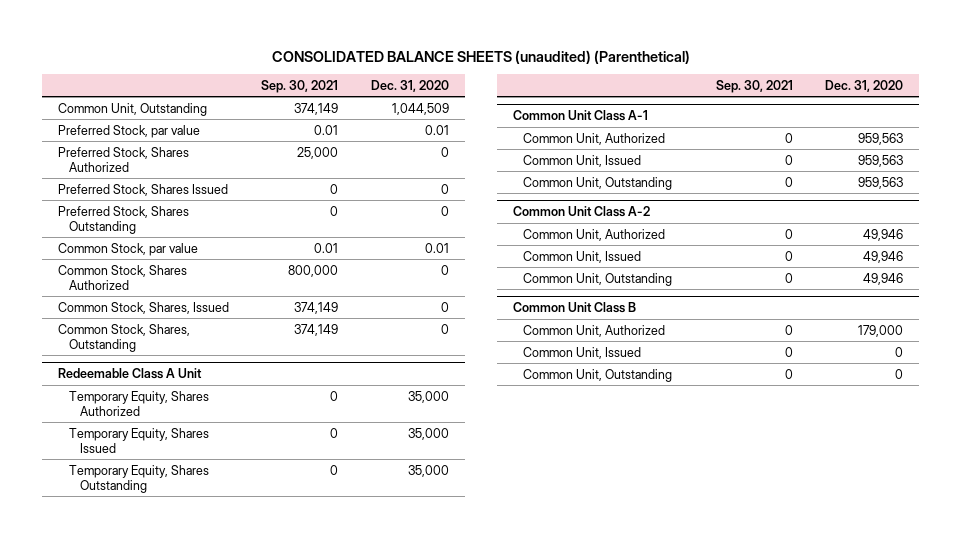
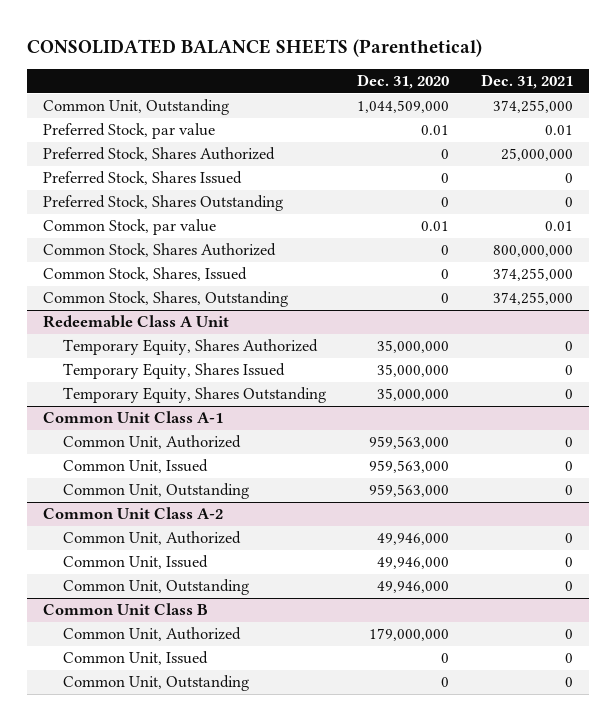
[271,49,690,64] CONSOLIDATED BALANCE SHEETS (unaudited) (Parenthetical) -> [27,38,483,57] CONSOLIDATED BALANCE SHEETS (Parenthetical)
[261,79,339,93] Sep. 30, 2021 -> none
none -> [480,74,573,90] Dec. 31, 2021
[391,102,449,115] 1,044,509 -> [357,100,450,114] 1,044,509,000
[407,390,449,403] 35,000 -> [377,340,450,354] 35,000,000
[407,427,449,440] 35,000 -> [377,364,450,378] 35,000,000
[407,464,449,477] 35,000 -> [377,388,450,402] 35,000,000
[858,132,904,145] 959,563 -> [369,436,450,450] 959,563,000
[858,154,904,167] 959,563 -> [369,460,450,474] 959,563,000
[858,176,904,189] 959,563 -> [369,484,450,498] 959,563,000
[863,228,904,241] 49,946 -> [377,533,450,546] 49,946,000
[863,250,904,263] 49,946 -> [377,557,450,570] 49,946,000
[863,272,904,285] 49,946 -> [377,581,450,594] 49,946,000
[858,324,904,337] 179,000 -> [369,628,450,642] 179,000,000

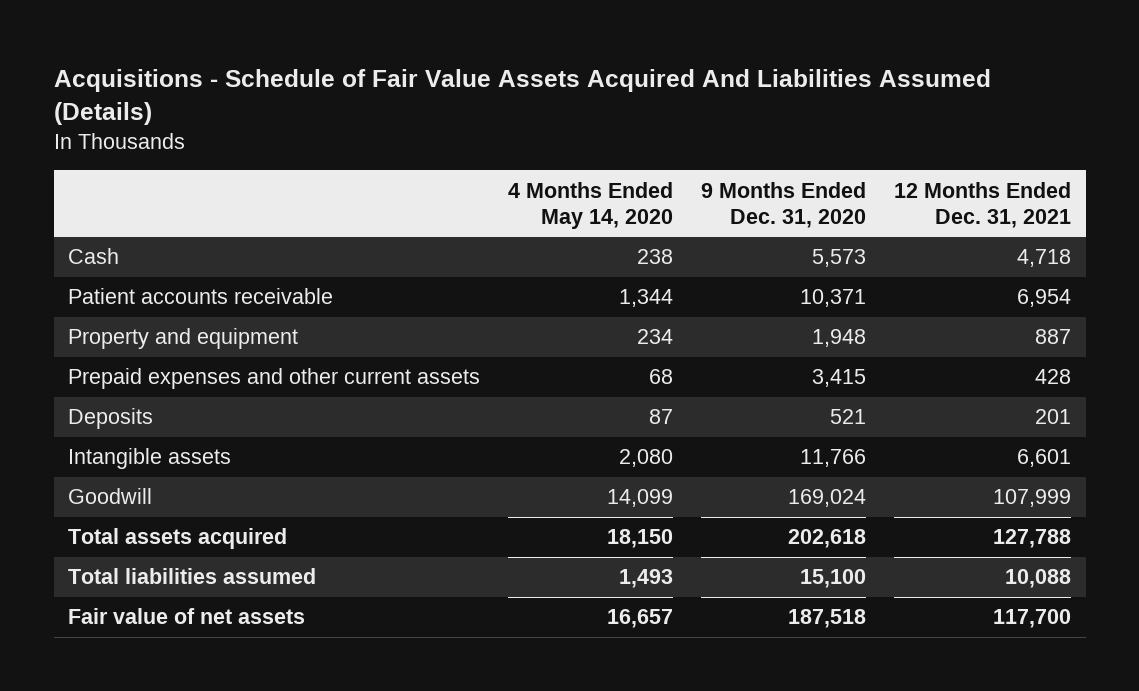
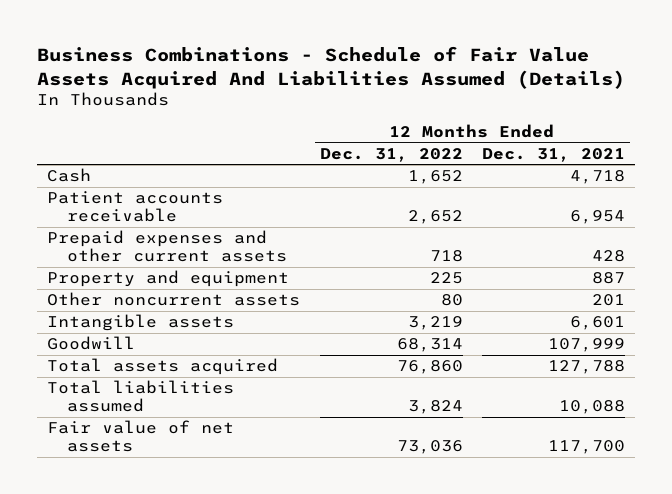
[53,69,991,126] Acquisitions - Schedule of Fair Value Assets Acquired And Liabilities Assumed (Details) -> [37,45,626,89] Business Combinations - Schedule of Fair Value Assets Acquired And Liabilities Assumed (Details)
[508,181,674,229] 4 Months Ended May 14, 2020 -> none
[701,181,867,228] 9 Months Ended Dec. 31, 2020 -> none
none -> [319,147,463,162] Dec. 31, 2022
[68,408,154,430] Deposits -> none
[68,328,299,350] Property and equipment -> [46,270,289,288] Property and equipment
none -> [46,292,300,307] Other noncurrent assets

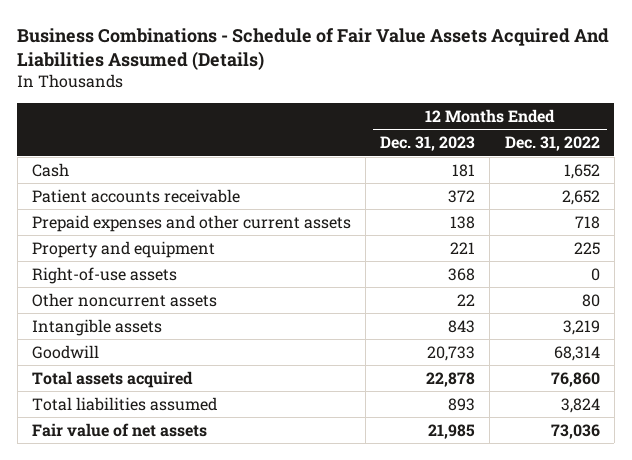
[482,147,626,162] Dec. 31, 2021 -> none
none -> [380,136,476,152] Dec. 31, 2023
none -> [31,266,177,284] Right-of-use assets

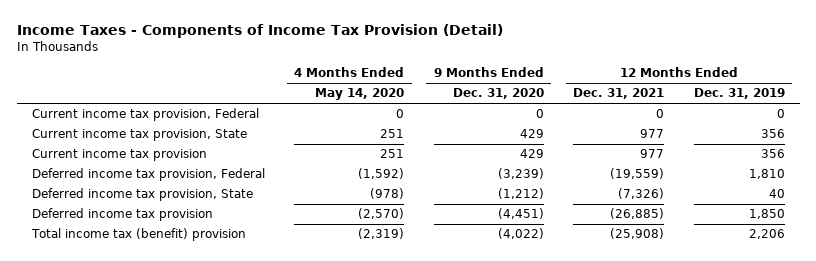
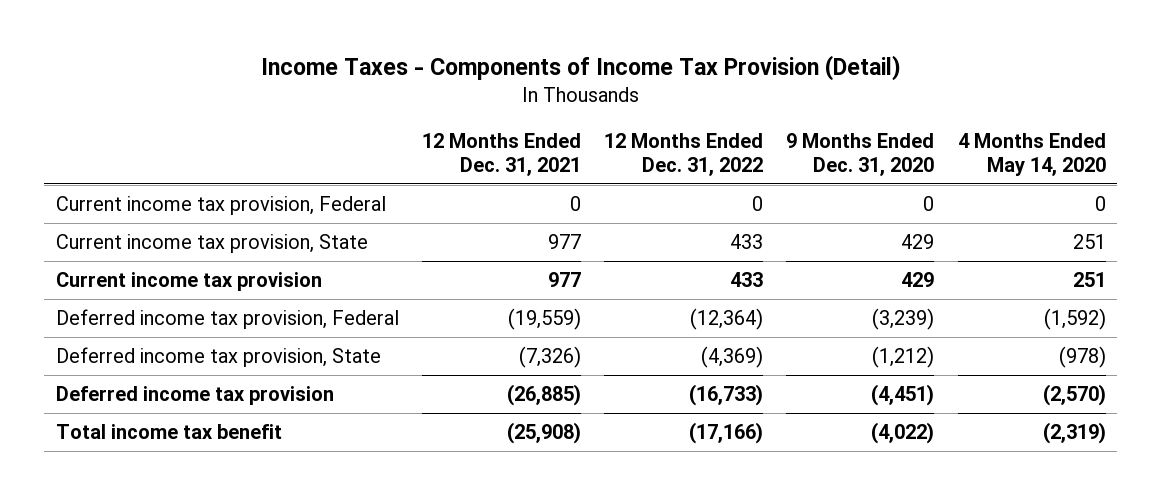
[693,88,785,100] Dec. 31, 2019 -> none
none -> [604,133,764,177] 12 Months Ended Dec. 31, 2022
[30,228,246,242] Total income tax (benefit) provision -> [55,424,282,440] Total income tax benefit

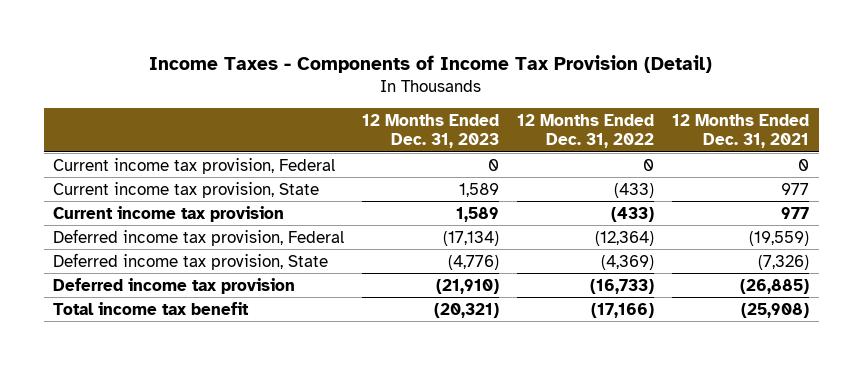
[786,133,935,177] 9 Months Ended Dec. 31, 2020 -> none
[957,133,1106,177] 4 Months Ended May 14, 2020 -> none
none -> [362,114,500,149] 12 Months Ended Dec. 31, 2023
[730,234,764,250] 433 -> [614,182,655,198] (433)
[730,272,764,288] 433 -> [611,206,655,222] (433)

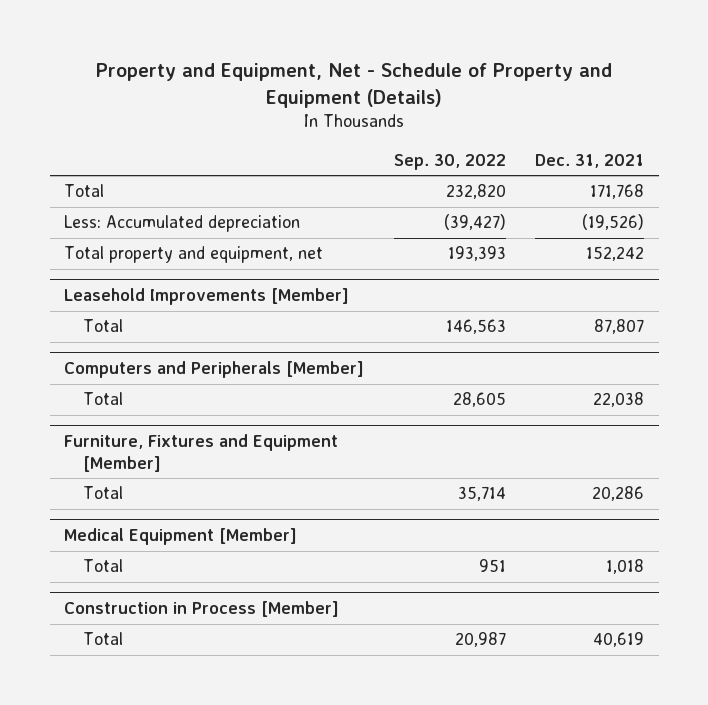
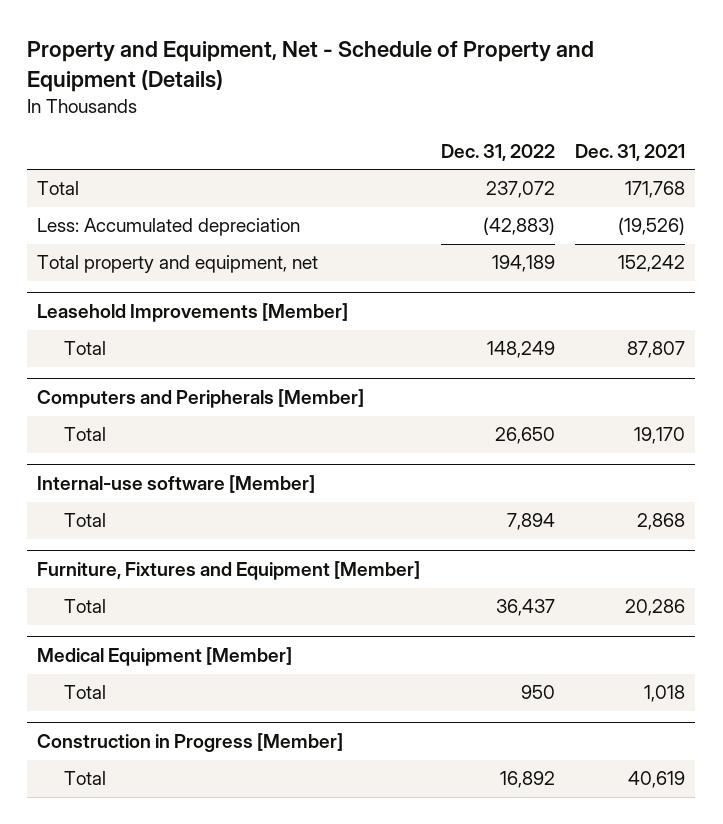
[393,153,506,170] Sep. 30, 2022 -> none
none -> [440,143,555,161] Dec. 31, 2022
[592,392,644,408] 22,038 -> [634,427,686,445] 19,170
none -> [37,475,316,494] Internal-use software [Member]
none -> [64,513,107,528] Total
[64,601,340,618] Construction in Process [Member] -> [37,733,344,753] Construction in Progress [Member]

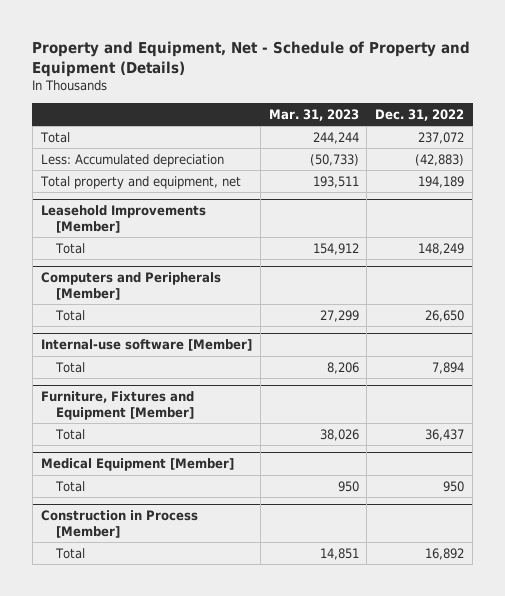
[575,143,686,161] Dec. 31, 2021 -> none
none -> [268,108,359,121] Mar. 31, 2023
[37,733,344,753] Construction in Progress [Member] -> [40,510,198,539] Construction in Process [Member]

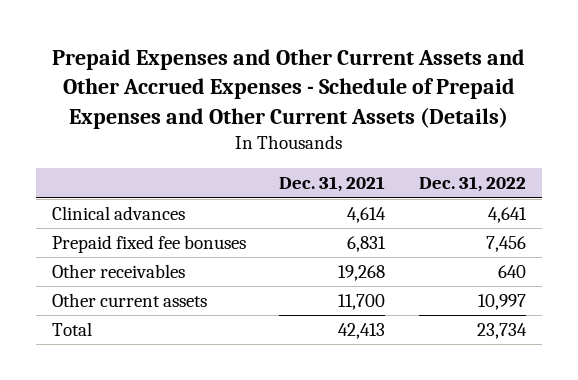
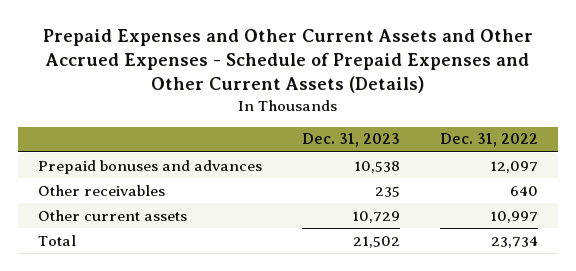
[279,176,386,193] Dec. 31, 2021 -> none
none -> [302,133,401,148] Dec. 31, 2023
[52,206,186,221] Clinical advances -> none
[52,235,247,254] Prepaid fixed fee bonuses -> none
none -> [38,159,263,174] Prepaid bonuses and advances

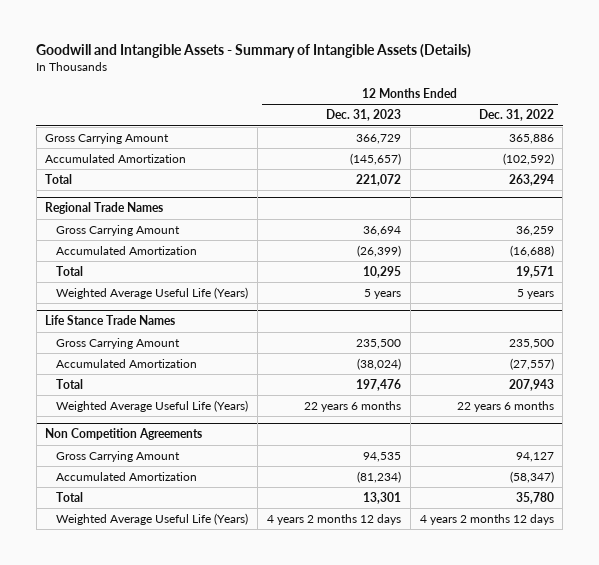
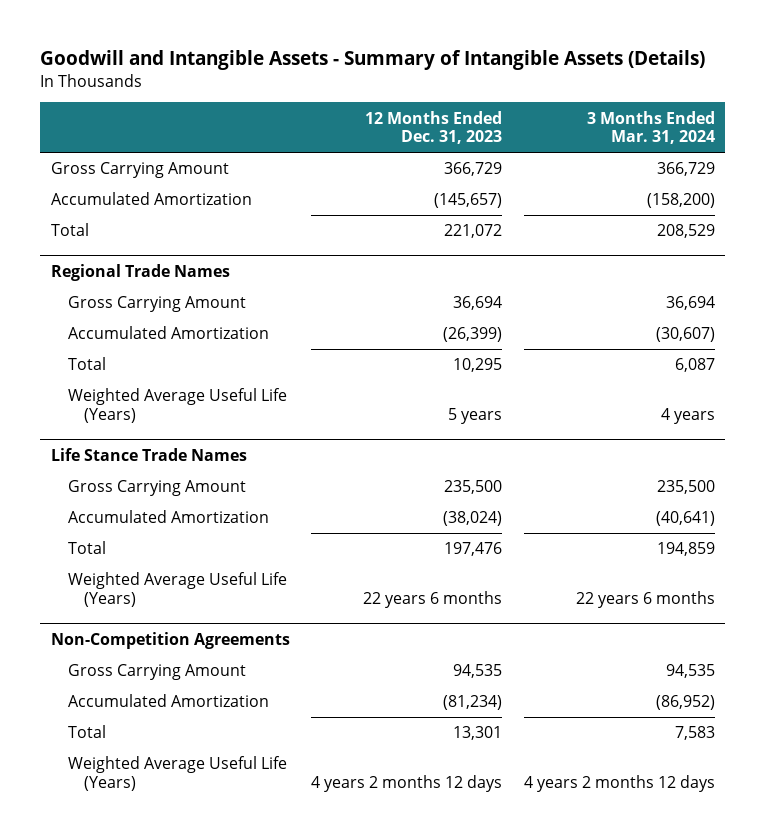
[478,109,554,122] Dec. 31, 2022 -> none
none -> [586,110,715,145] 3 Months Ended Mar. 31, 2024
[45,428,203,441] Non Competition Agreements -> [50,631,290,649] Non-Competition Agreements

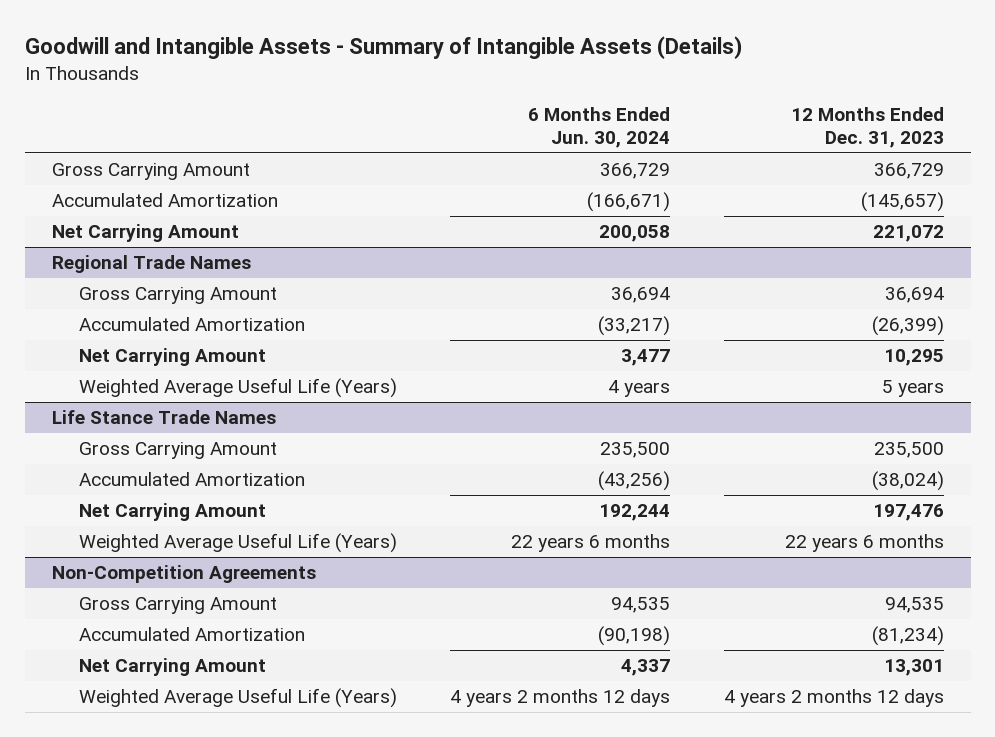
[586,110,715,145] 3 Months Ended Mar. 31, 2024 -> none
none -> [528,107,671,149] 6 Months Ended Jun. 30, 2024
[50,223,89,237] Total -> [51,224,239,243] Net Carrying Amount
[67,357,106,371] Total -> [78,348,266,367] Net Carrying Amount
[67,541,106,555] Total -> [78,503,266,522] Net Carrying Amount
[67,725,106,739] Total -> [78,658,266,677] Net Carrying Amount

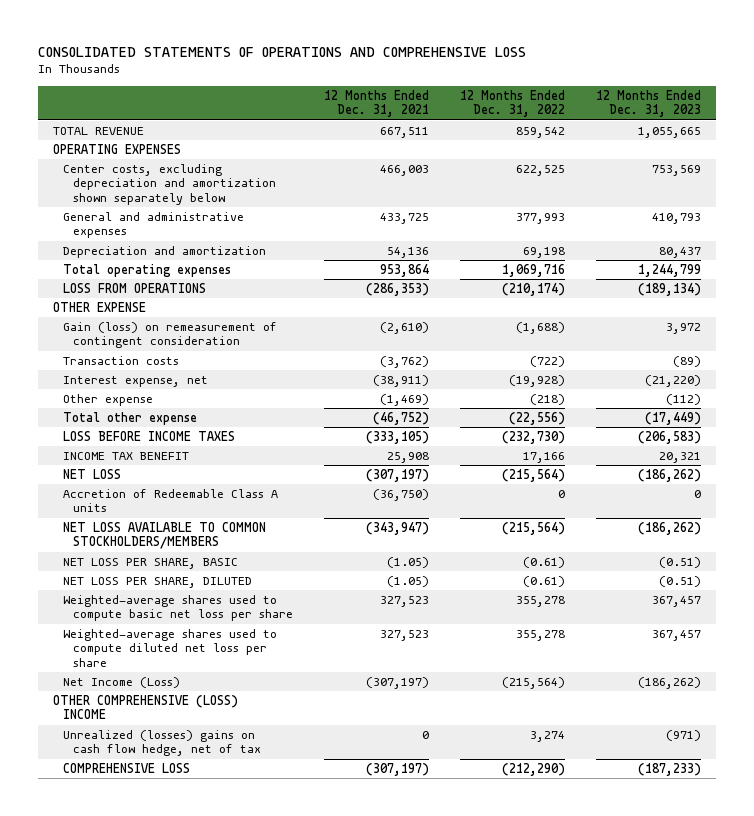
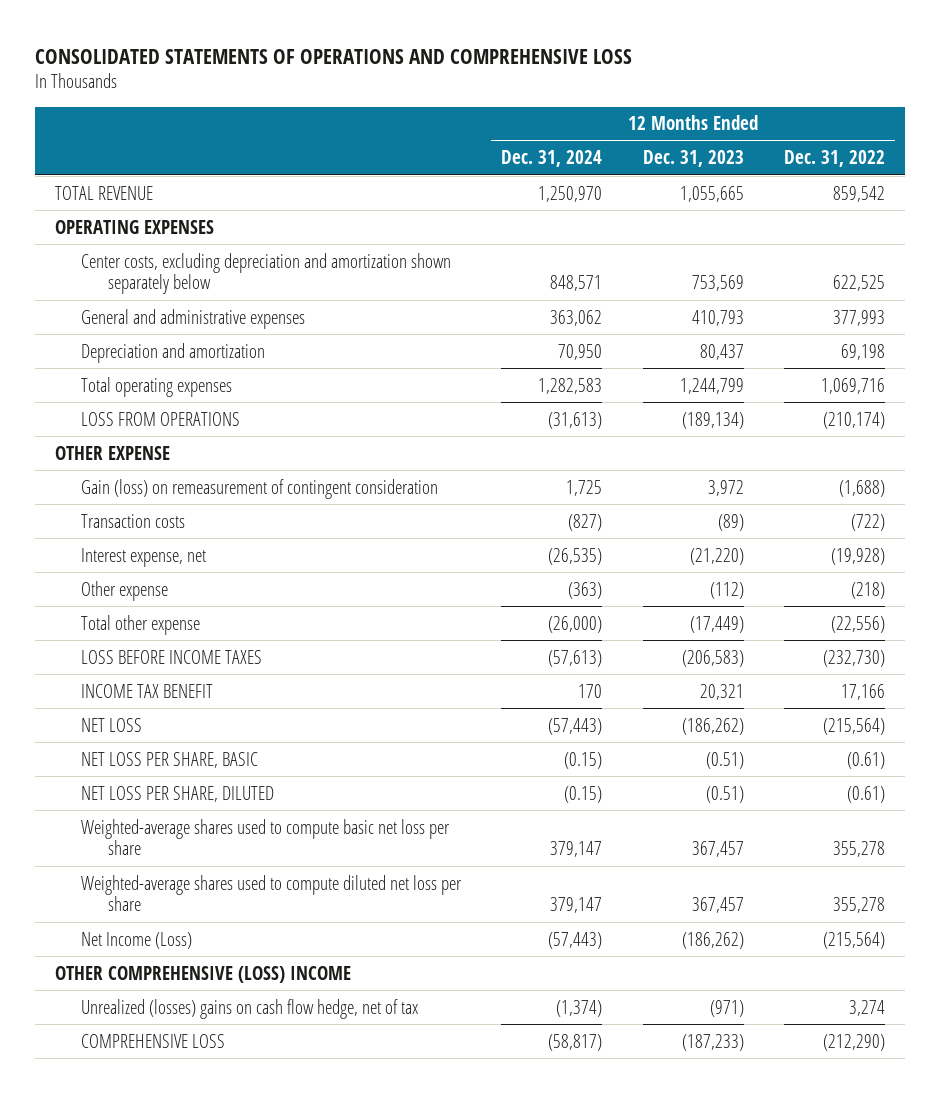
[323,89,429,118] 12 Months Ended Dec. 31, 2021 -> none
none -> [501,150,603,168] Dec. 31, 2024
[62,488,278,513] Accretion of Redeemable Class A units -> none
[62,521,266,550] NET LOSS AVAILABLE TO COMMON STOCKHOLDERS/MEMBERS -> none

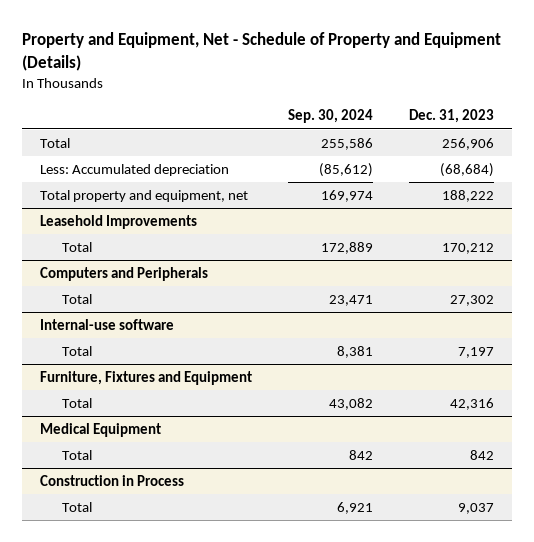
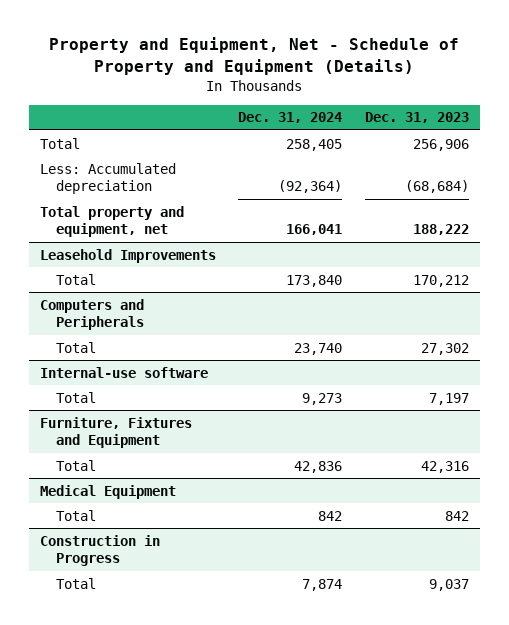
[288,109,374,124] Sep. 30, 2024 -> none
none -> [238,112,343,124] Dec. 31, 2024
[40,474,185,486] Construction in Process -> [40,534,161,567] Construction in Progress

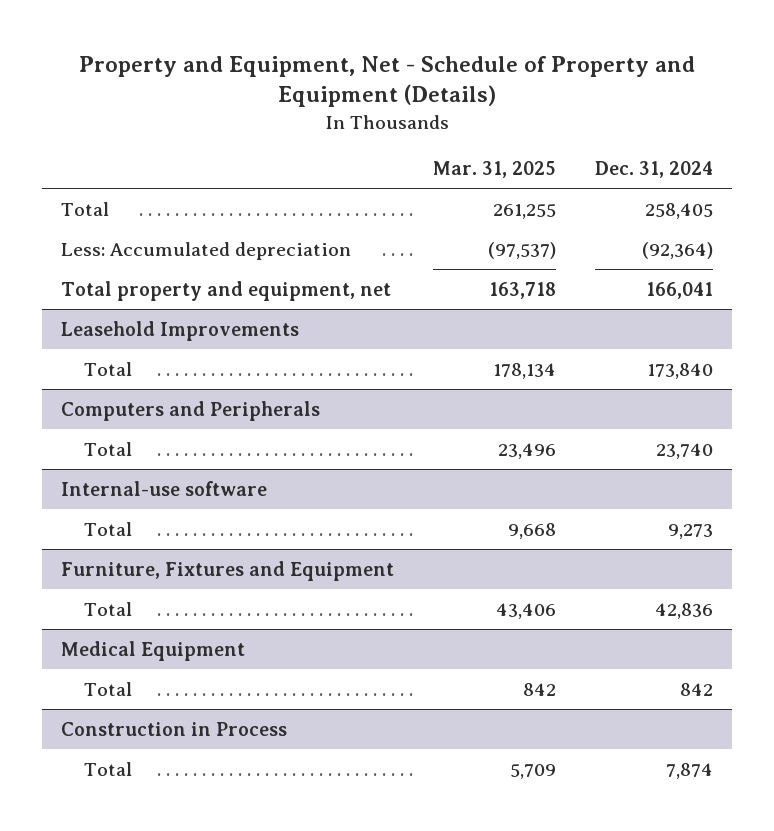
[364,112,469,124] Dec. 31, 2023 -> none
none -> [432,161,556,179] Mar. 31, 2025
[40,534,161,567] Construction in Progress -> [60,721,287,736] Construction in Process

